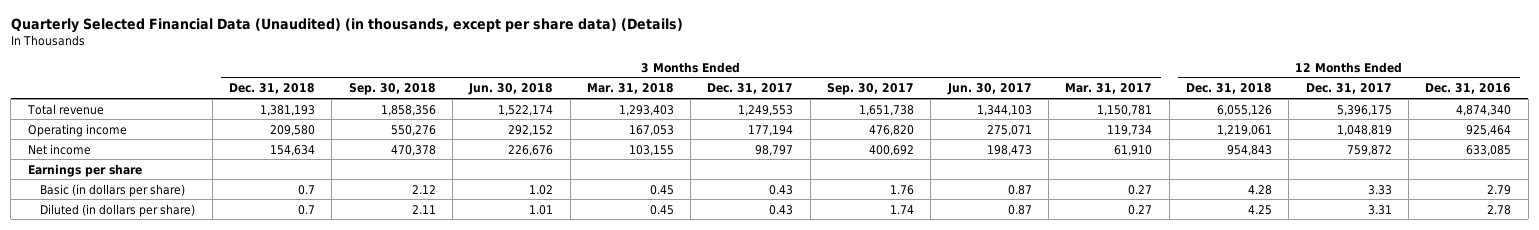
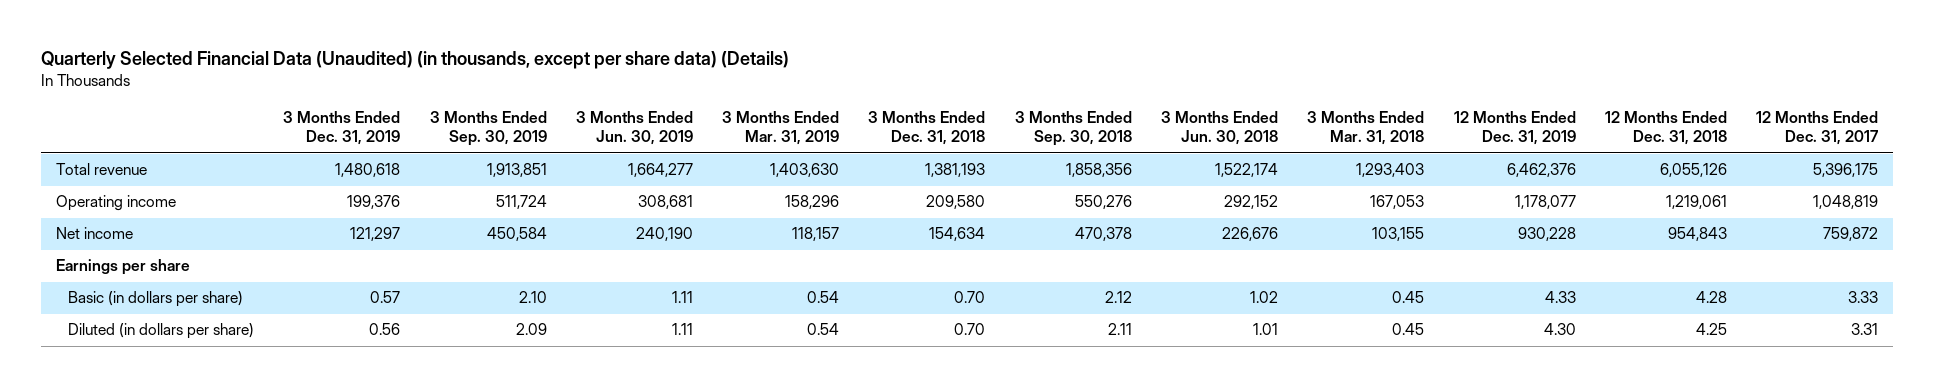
[707,83,794,95] Dec. 31, 2017 -> none
[827,83,915,96] Sep. 30, 2017 -> none
[946,83,1032,96] Jun. 30, 2017 -> none
[1065,83,1153,95] Mar. 31, 2017 -> none
[1425,83,1512,95] Dec. 31, 2016 -> none
none -> [283,110,401,146] 3 Months Ended Dec. 31, 2019
none -> [429,110,547,147] 3 Months Ended Sep. 30, 2019
none -> [575,110,693,146] 3 Months Ended Jun. 30, 2019
none -> [722,110,840,146] 3 Months Ended Mar. 31, 2019
none -> [1453,110,1576,146] 12 Months Ended Dec. 31, 2019
[297,184,315,195] 0.7 -> [954,291,986,304] 0.70
[297,204,315,215] 0.7 -> [954,323,986,336] 0.70

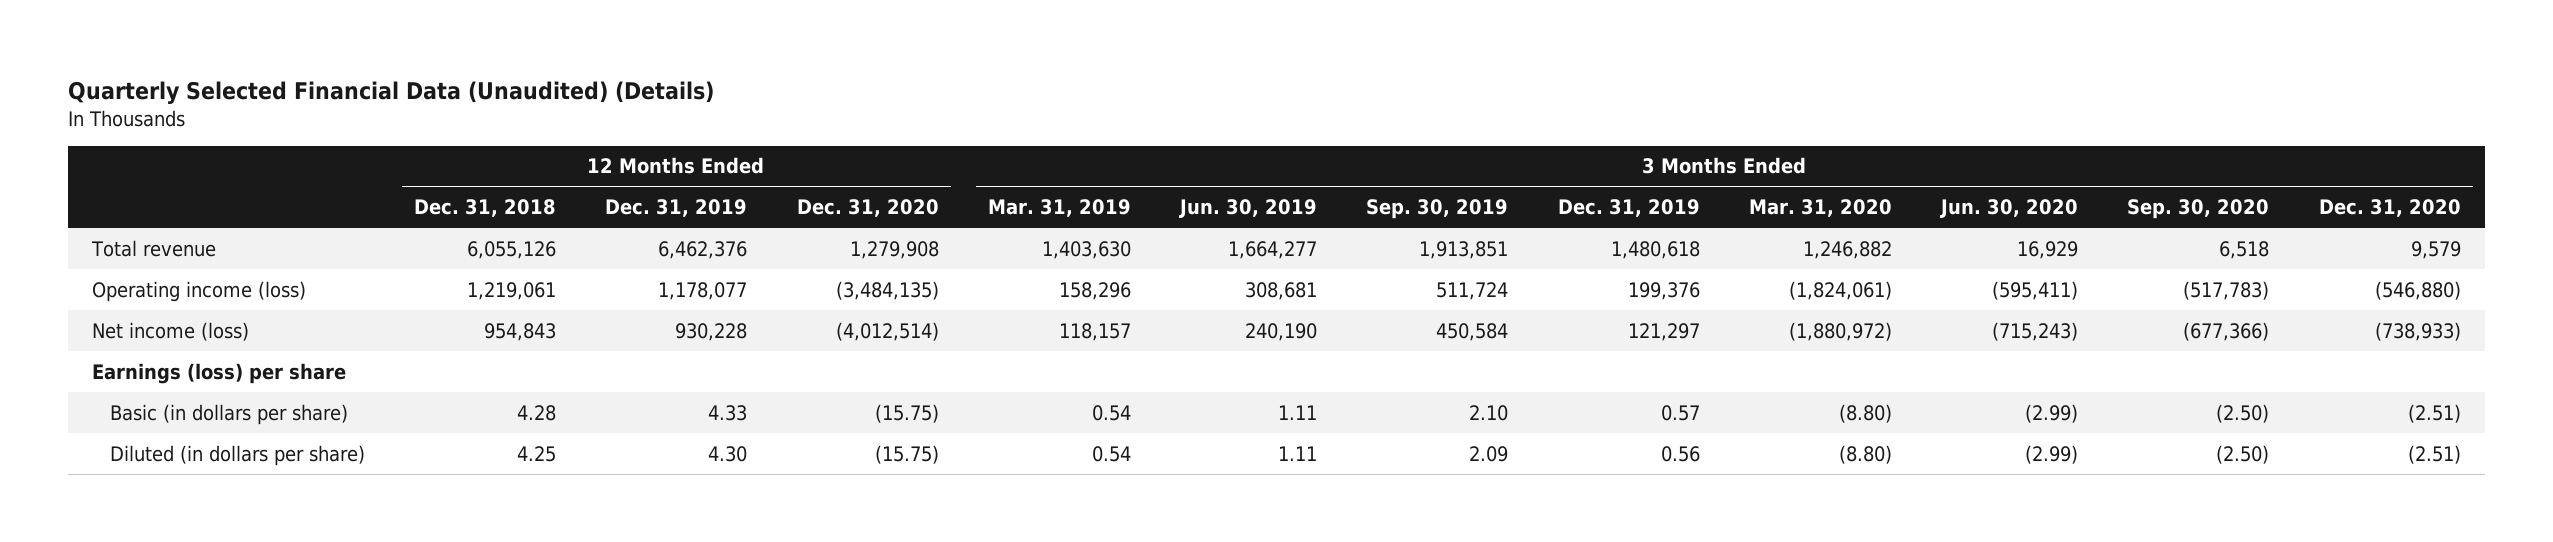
[40,50,789,69] Quarterly Selected Financial Data (Unaudited) (in thousands, except per share data) (Details) -> [67,80,714,104] Quarterly Selected Financial Data (Unaudited) (Details)
[868,110,986,146] 3 Months Ended Dec. 31, 2018 -> none
[1014,110,1132,147] 3 Months Ended Sep. 30, 2018 -> none
[1161,110,1279,146] 3 Months Ended Jun. 30, 2018 -> none
[1307,110,1425,146] 3 Months Ended Mar. 31, 2018 -> none
[1756,110,1879,146] 12 Months Ended Dec. 31, 2017 -> none
none -> [796,198,939,217] Dec. 31, 2020
none -> [1748,198,1892,217] Mar. 31, 2020
none -> [1940,198,2079,218] Jun. 30, 2020
none -> [2127,198,2270,219] Sep. 30, 2020
none -> [2318,198,2461,217] Dec. 31, 2020
[55,195,176,212] Operating income -> [92,280,307,302] Operating income (loss)
[55,227,133,240] Net income -> [92,321,250,341] Net income (loss)
[55,259,190,276] Earnings per share -> [92,362,347,384] Earnings (loss) per share

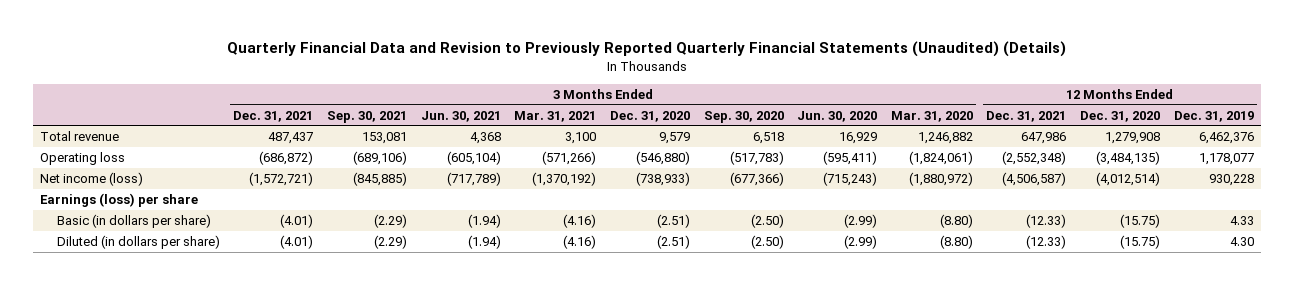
[67,80,714,104] Quarterly Selected Financial Data (Unaudited) (Details) -> [226,41,1066,58] Quarterly Financial Data and Revision to Previously Reported Quarterly Financial Statements (Unaudited) (Details)
[413,198,556,217] Dec. 31, 2018 -> none
[987,198,1131,217] Mar. 31, 2019 -> none
[1179,198,1318,218] Jun. 30, 2019 -> none
[1366,198,1509,219] Sep. 30, 2019 -> none
[1557,198,1700,217] Dec. 31, 2019 -> none
none -> [233,110,314,122] Dec. 31, 2021
none -> [327,110,408,123] Sep. 30, 2021
none -> [420,110,501,122] Jun. 30, 2021
none -> [514,110,597,122] Mar. 31, 2021
none -> [986,110,1067,122] Dec. 31, 2021
[92,280,307,302] Operating income (loss) -> [39,152,125,166] Operating loss

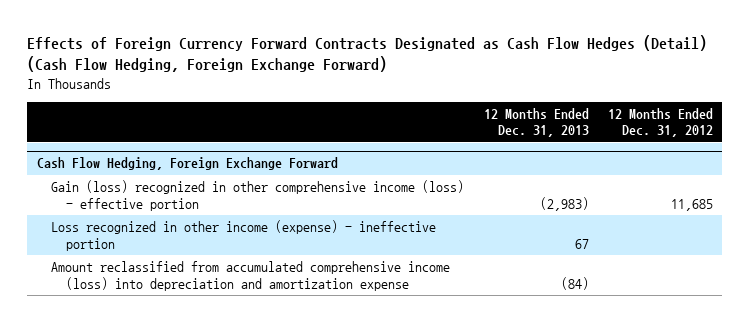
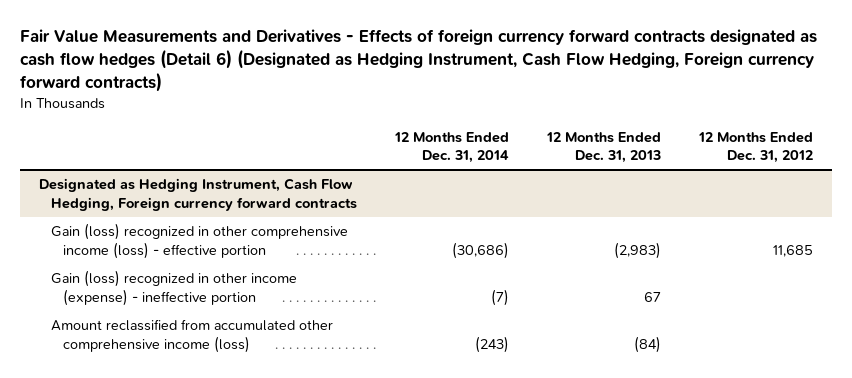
[27,35,708,73] Effects of Foreign Currency Forward Contracts Designated as Cash Flow Hedges (Detail) (Cash Flow Hedging, Foreign Exchange Forward) -> [19,29,817,93] Fair Value Measurements and Derivatives - Effects of foreign currency forward contracts designated as cash flow hedges (Detail 6) (Designated as Hedging Instrument, Cash Flow Hedging, Foreign currency forward contracts)
none -> [393,131,509,164] 12 Months Ended Dec. 31, 2014
[36,157,338,171] Cash Flow Hedging, Foreign Exchange Forward -> none
none -> [38,177,357,211] Designated as Hedging Instrument, Cash Flow Hedging, Foreign currency forward contracts
[51,220,437,251] Loss recognized in other income (expense) - ineffective portion -> [50,269,297,306] Gain (loss) recognized in other income (expense) - ineffective portion
[51,261,451,291] Amount reclassified from accumulated comprehensive income (loss) into depreciation and amortization expense -> [50,318,333,353] Amount reclassified from accumulated other comprehensive income (loss)

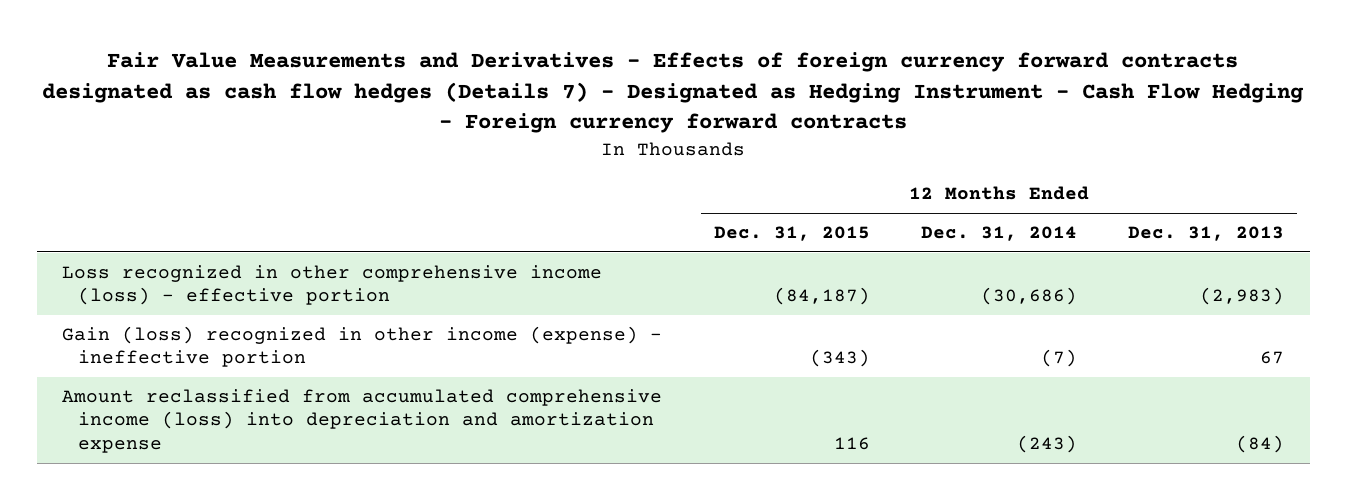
[19,29,817,93] Fair Value Measurements and Derivatives - Effects of foreign currency forward contracts designated as cash flow hedges (Detail 6) (Designated as Hedging Instrument, Cash Flow Hedging, Foreign currency forward contracts) -> [42,52,1305,134] Fair Value Measurements and Derivatives - Effects of foreign currency forward contracts designated as cash flow hedges (Details 7) - Designated as Hedging Instrument - Cash Flow Hedging - Foreign currency forward contracts
[698,131,814,164] 12 Months Ended Dec. 31, 2012 -> none
none -> [713,225,870,241] Dec. 31, 2015
[38,177,357,211] Designated as Hedging Instrument, Cash Flow Hedging, Foreign currency forward contracts -> none
[50,222,348,259] Gain (loss) recognized in other comprehensive income (loss) - effective portion -> [62,264,603,306] Loss recognized in other comprehensive income (loss) - effective portion
[50,318,333,353] Amount reclassified from accumulated other comprehensive income (loss) -> [62,388,663,454] Amount reclassified from accumulated comprehensive income (loss) into depreciation and amortization expense

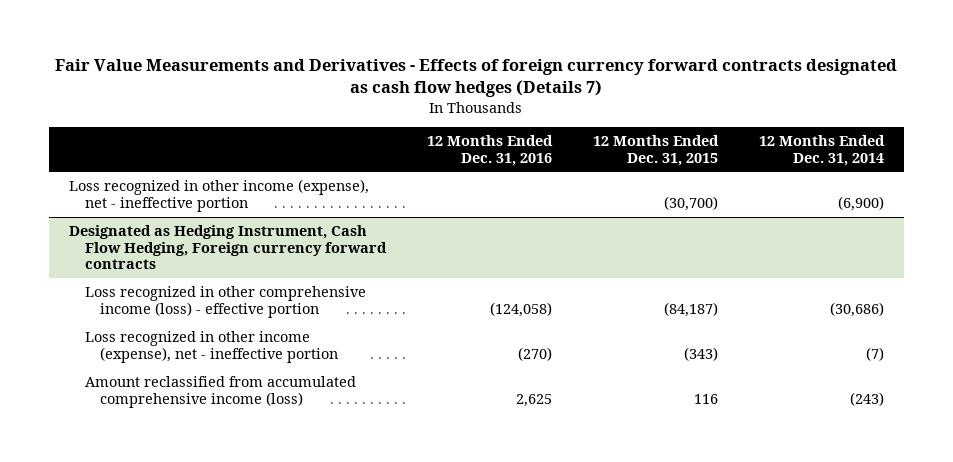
[42,52,1305,134] Fair Value Measurements and Derivatives - Effects of foreign currency forward contracts designated as cash flow hedges (Details 7) - Designated as Hedging Instrument - Cash Flow Hedging - Foreign currency forward contracts -> [55,59,898,98] Fair Value Measurements and Derivatives - Effects of foreign currency forward contracts designated as cash flow hedges (Details 7)
[1128,225,1285,241] Dec. 31, 2013 -> none
none -> [426,135,553,166] 12 Months Ended Dec. 31, 2016
none -> [69,179,370,212] Loss recognized in other income (expense), net - ineffective portion
none -> [69,225,387,270] Designated as Hedging Instrument, Cash Flow Hedging, Foreign currency forward contracts
[62,325,663,368] Gain (loss) recognized in other income (expense) - ineffective portion -> [84,331,339,363] Loss recognized in other income (expense), net - ineffective portion
[62,388,663,454] Amount reclassified from accumulated comprehensive income (loss) into depreciation and amortization expense -> [84,376,356,408] Amount reclassified from accumulated comprehensive income (loss)

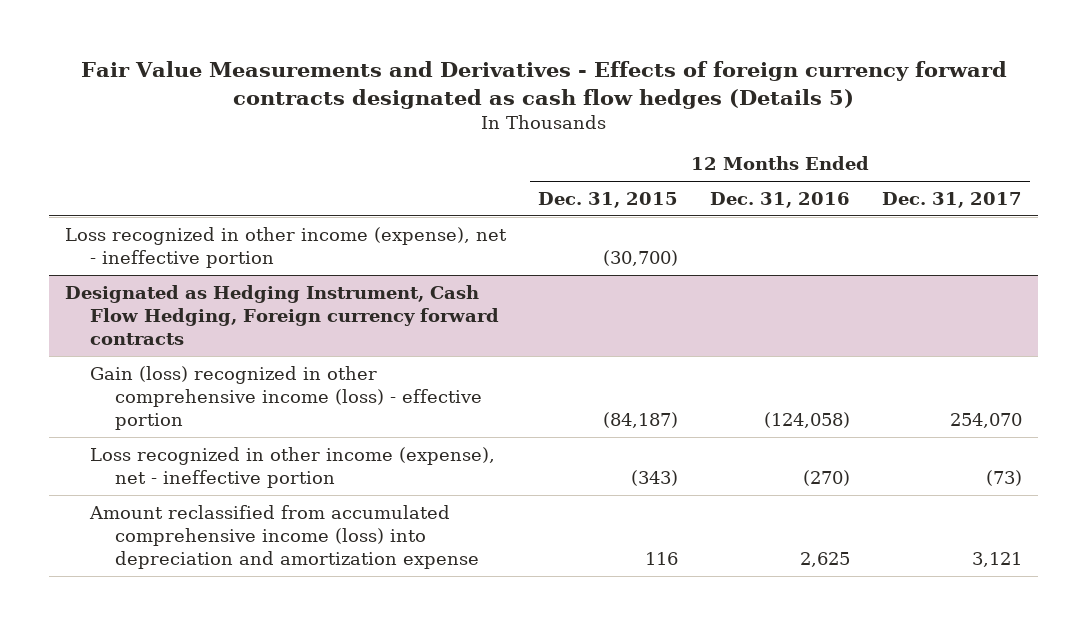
[55,59,898,98] Fair Value Measurements and Derivatives - Effects of foreign currency forward contracts designated as cash flow hedges (Details 7) -> [80,60,1007,109] Fair Value Measurements and Derivatives - Effects of foreign currency forward contracts designated as cash flow hedges (Details 5)
[758,135,885,166] 12 Months Ended Dec. 31, 2014 -> none
none -> [882,191,1023,208] Dec. 31, 2017
[84,286,366,318] Loss recognized in other comprehensive income (loss) - effective portion -> [90,365,482,430] Gain (loss) recognized in other comprehensive income (loss) - effective portion
[84,376,356,408] Amount reclassified from accumulated comprehensive income (loss) -> [89,504,479,569] Amount reclassified from accumulated comprehensive income (loss) into depreciation and amortization expense

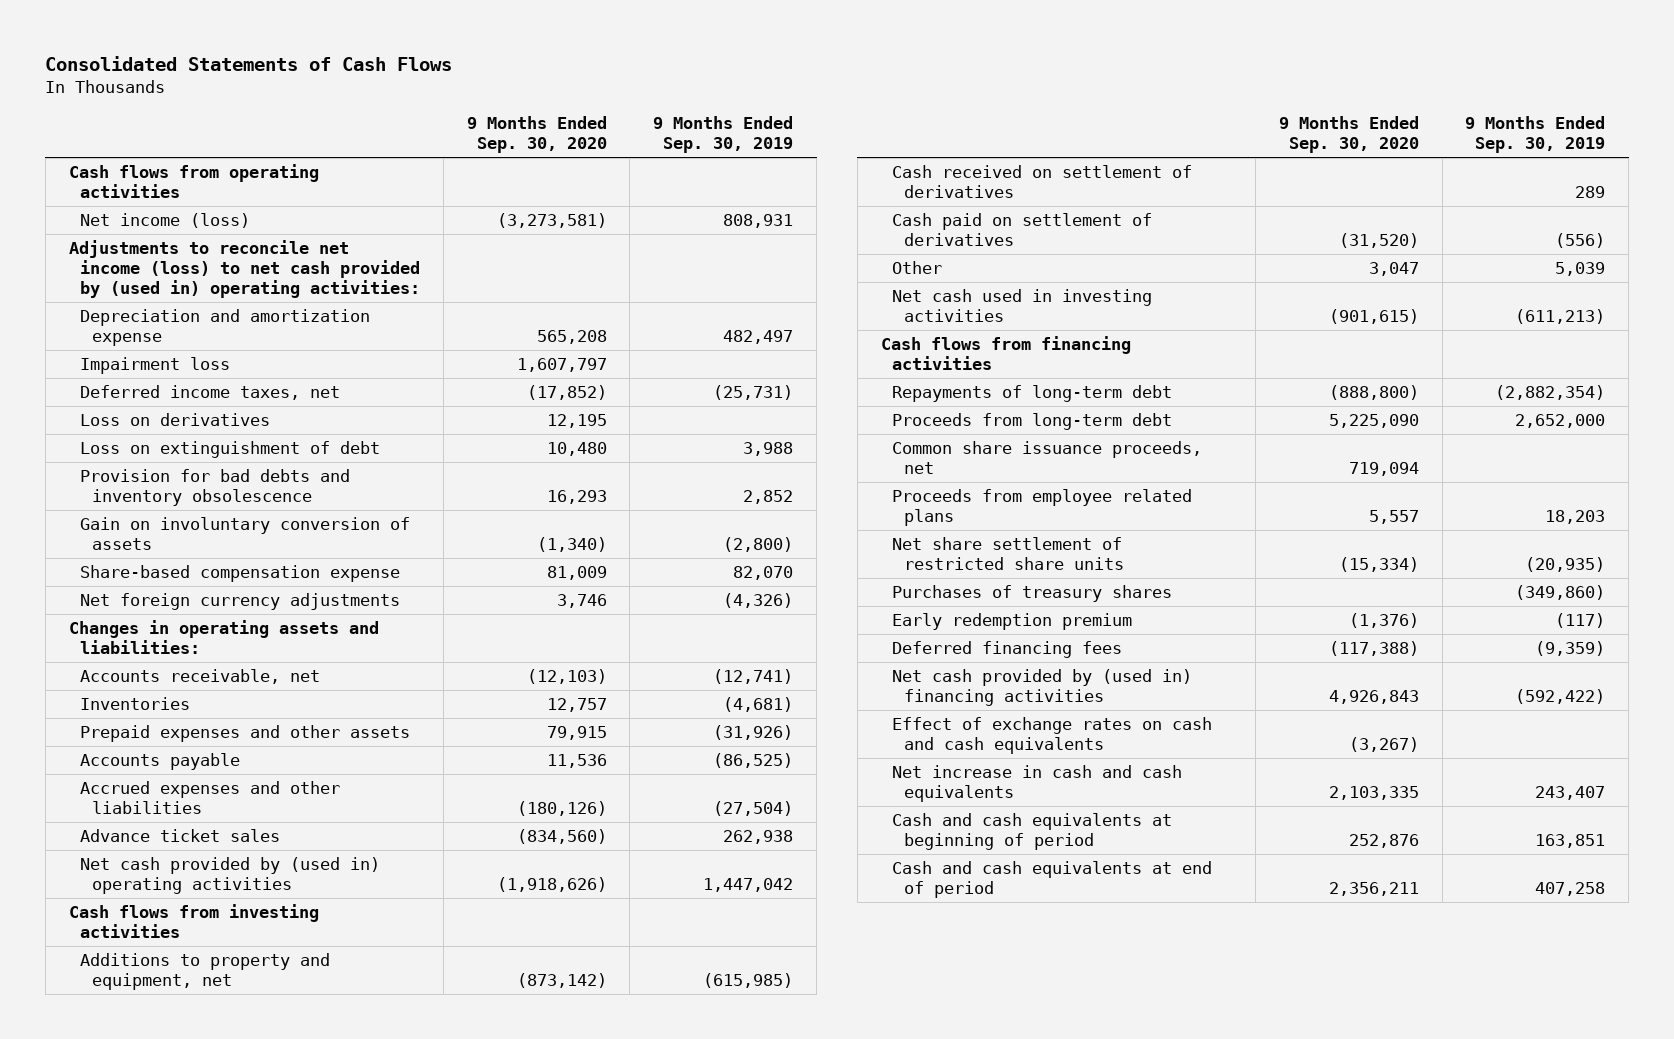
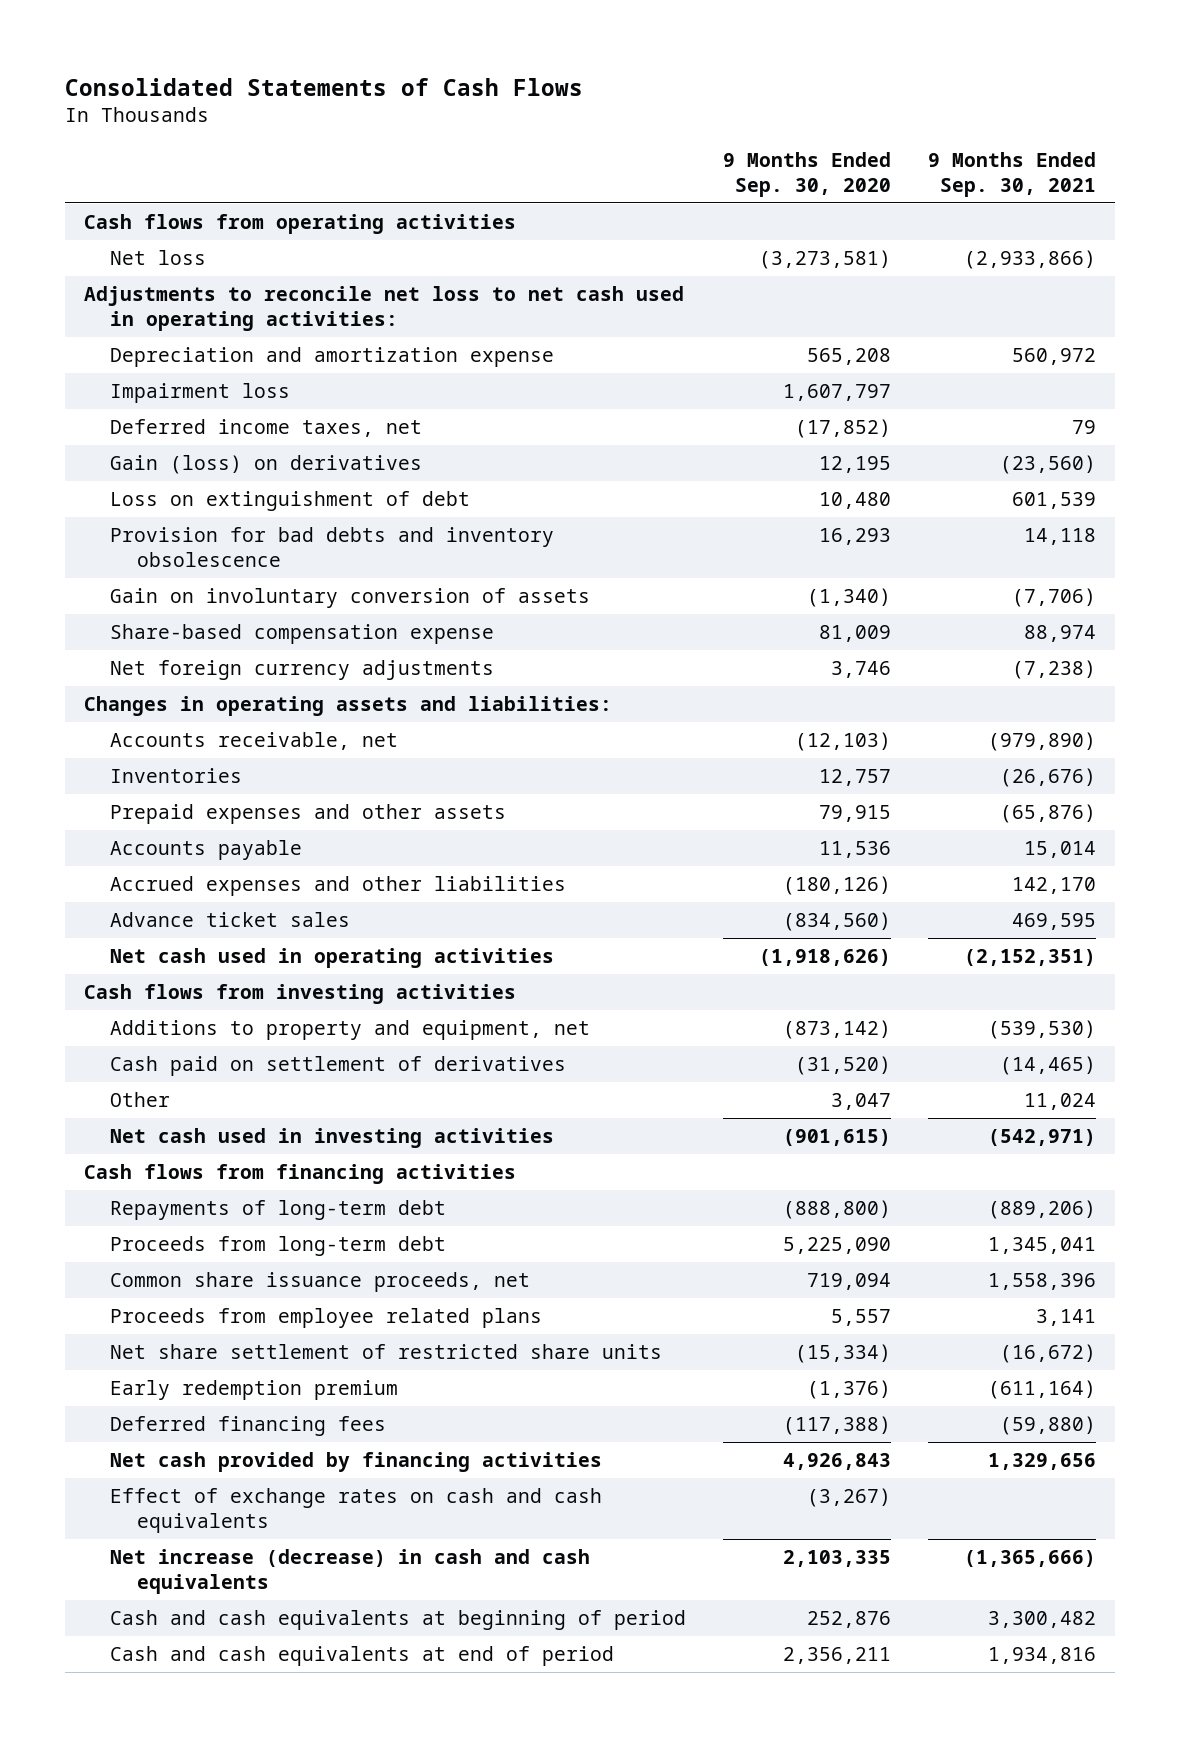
[653,116,794,154] 9 Months Ended Sep. 30, 2019 -> none
none -> [928,151,1097,197] 9 Months Ended Sep. 30, 2021
[80,213,251,229] Net income (loss) -> [110,250,207,266] Net loss
[68,240,421,299] Adjustments to reconcile net income (loss) to net cash provided by (used in) operating activities: -> [83,286,684,331] Adjustments to reconcile net loss to net cash used in operating activities:
[80,413,271,427] Loss on derivatives -> [110,455,423,475] Gain (loss) on derivatives
[80,857,381,895] Net cash provided by (used in) operating activities -> [110,948,555,969] Net cash used in operating activities
[892,165,1193,199] Cash received on settlement of derivatives -> none
[892,585,1173,603] Purchases of treasury shares -> none
[892,669,1193,707] Net cash provided by (used in) financing activities -> [110,1452,603,1473] Net cash provided by financing activities
[892,765,1183,803] Net increase in cash and cash equivalents -> [110,1549,591,1594] Net increase (decrease) in cash and cash equivalents

